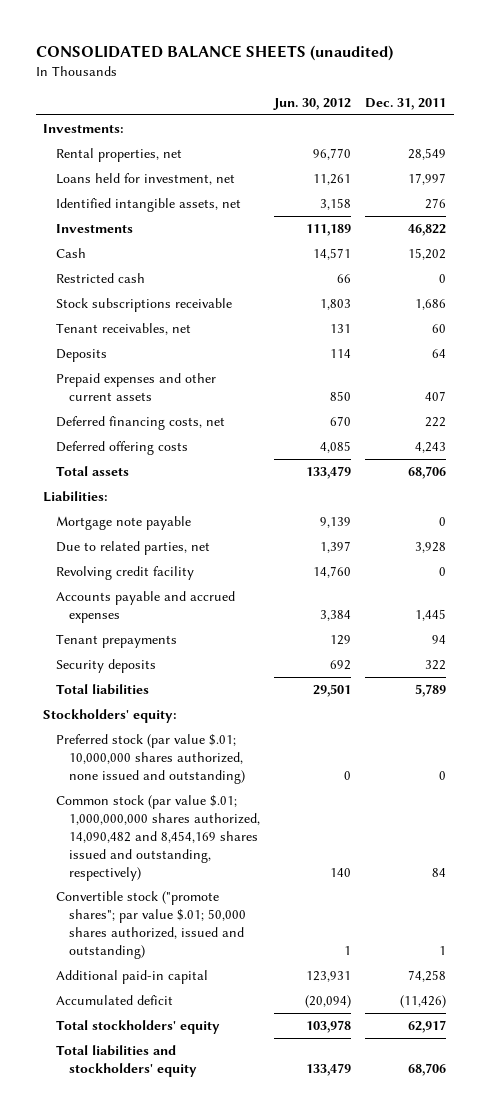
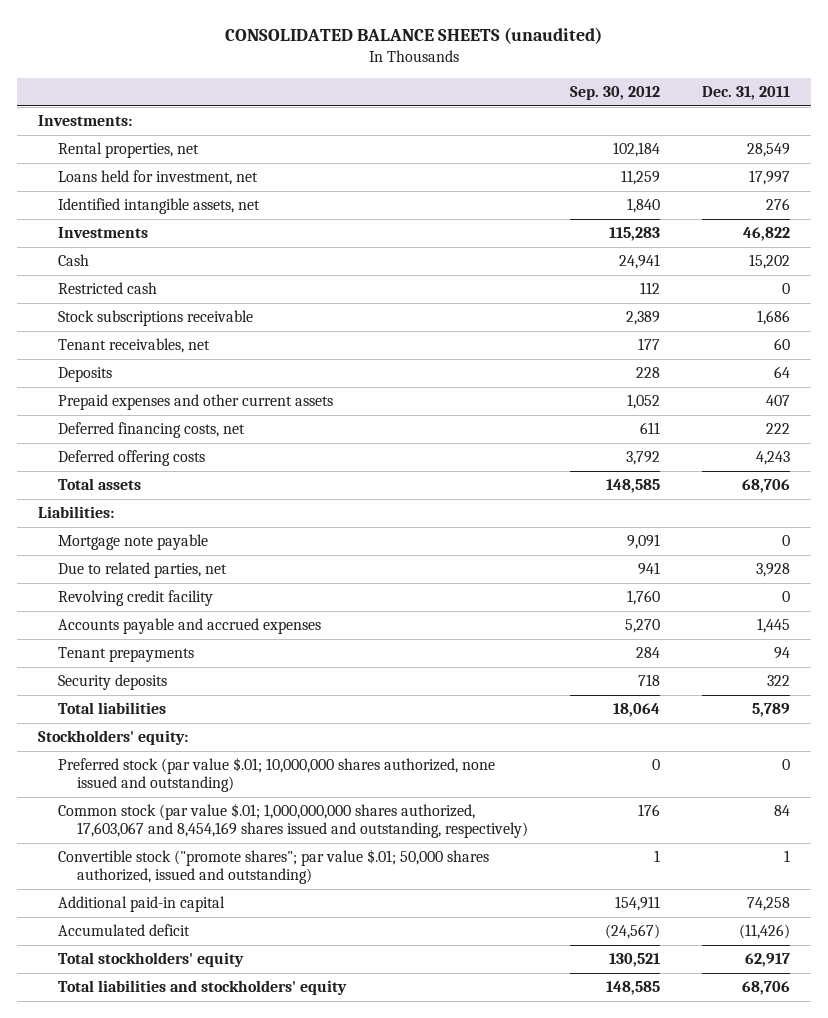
[273,98,352,111] Jun. 30, 2012 -> none
none -> [569,86,660,101] Sep. 30, 2012
[55,794,260,881] Common stock (par value $.01; 1,000,000,000 shares authorized, 14,090,482 and 8,454,169 shares issued and outstanding, respectively) -> [57,803,529,839] Common stock (par value $.01; 1,000,000,000 shares authorized, 17,603,067 and 8,454,169 shares issued and outstanding, respectively)

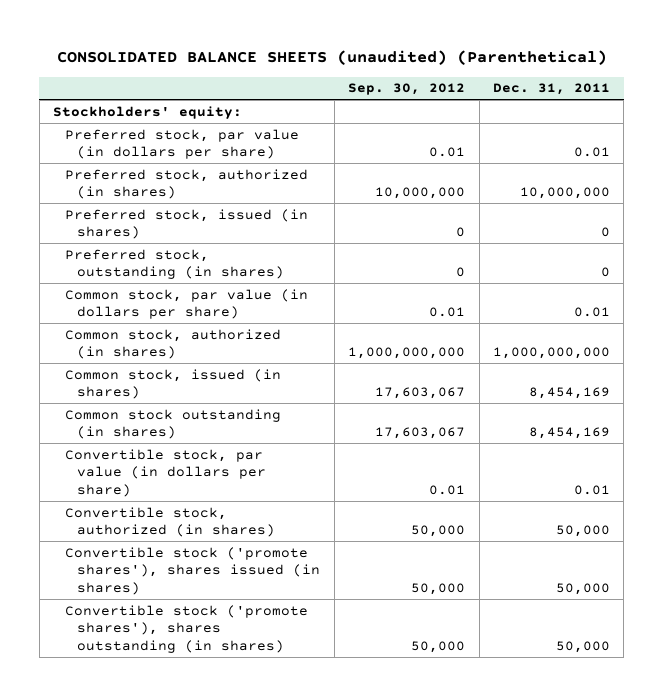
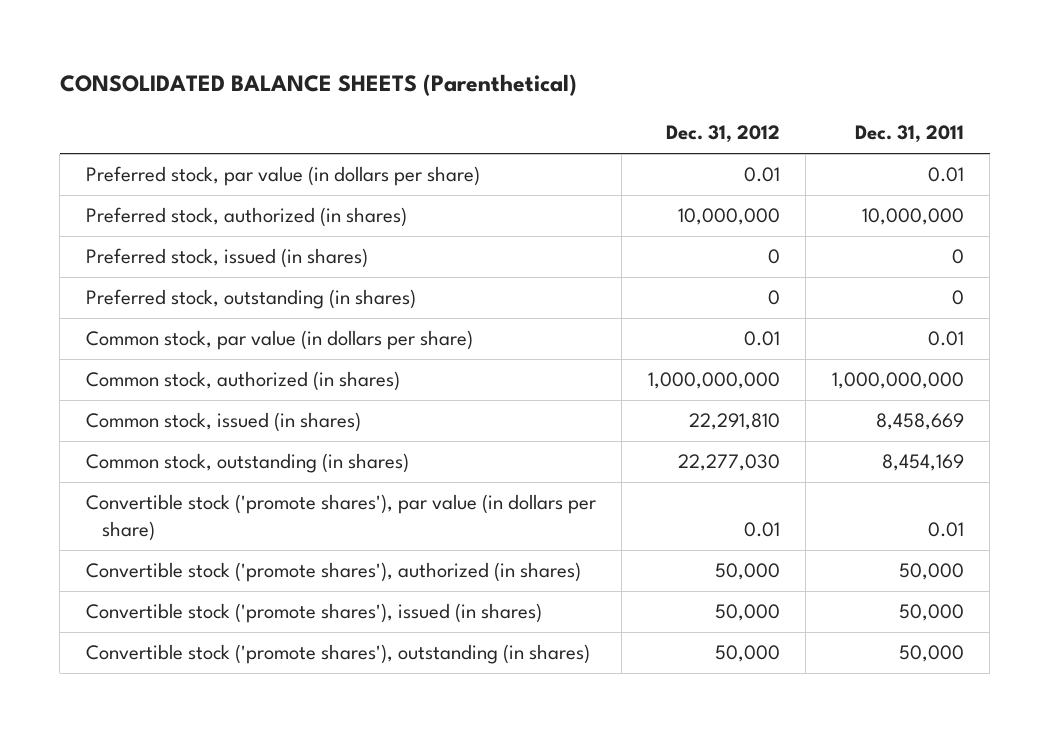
[56,50,607,66] CONSOLIDATED BALANCE SHEETS (unaudited) (Parenthetical) -> [59,74,577,97] CONSOLIDATED BALANCE SHEETS (Parenthetical)
[348,83,466,96] Sep. 30, 2012 -> none
none -> [665,125,780,144] Dec. 31, 2012
[53,105,243,119] Stockholders' equity: -> none
[529,387,611,400] 8,454,169 -> [875,413,964,431] 8,458,669
[65,408,282,440] Common stock outstanding (in shares) -> [85,453,409,474] Common stock, outstanding (in shares)
[65,448,267,498] Convertible stock, par value (in dollars per share) -> [85,494,596,541] Convertible stock ('promote shares'), par value (in dollars per share)
[65,506,276,538] Convertible stock, authorized (in shares) -> [85,562,581,583] Convertible stock ('promote shares'), authorized (in shares)
[65,546,321,596] Convertible stock ('promote shares'), shares issued (in shares) -> [85,603,542,624] Convertible stock ('promote shares'), issued (in shares)
[65,604,309,654] Convertible stock ('promote shares'), shares outstanding (in shares) -> [85,644,590,665] Convertible stock ('promote shares'), outstanding (in shares)

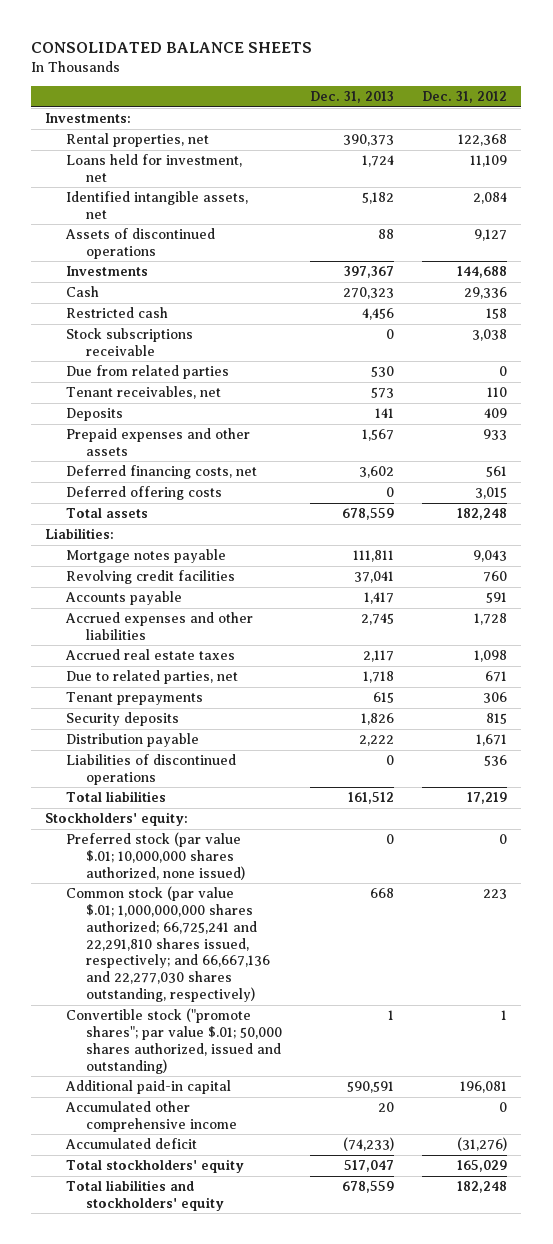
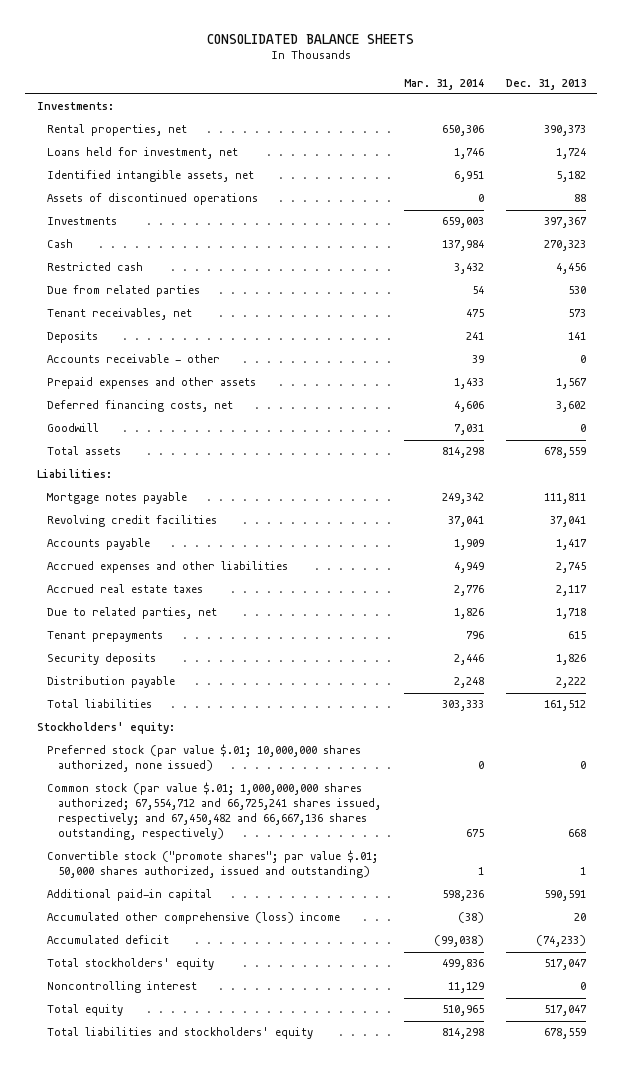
[422,91,508,104] Dec. 31, 2012 -> none
none -> [403,78,484,90] Mar. 31, 2014
[65,328,193,356] Stock subscriptions receivable -> none
none -> [47,354,221,364] Accounts receivable - other
[65,486,222,501] Deferred offering costs -> none
none -> [47,423,100,433] Goodwill
[65,754,236,785] Liabilities of discontinued operations -> none
[65,886,270,1003] Common stock (par value $.01; 1,000,000,000 shares authorized; 66,725,241 and 22,291,810 shares issued, respectively; and 66,667,136 and 22,277,030 shares outstanding, respectively) -> [47,782,382,841] Common stock (par value $.01; 1,000,000,000 shares authorized; 67,554,712 and 66,725,241 shares issued, respectively; and 67,450,482 and 66,667,136 shares outstanding, respectively)
[64,1101,237,1132] Accumulated other comprehensive income -> [47,912,341,925] Accumulated other comprehensive (loss) income
none -> [47,981,198,994] Noncontrolling interest
none -> [47,1004,124,1017] Total equity

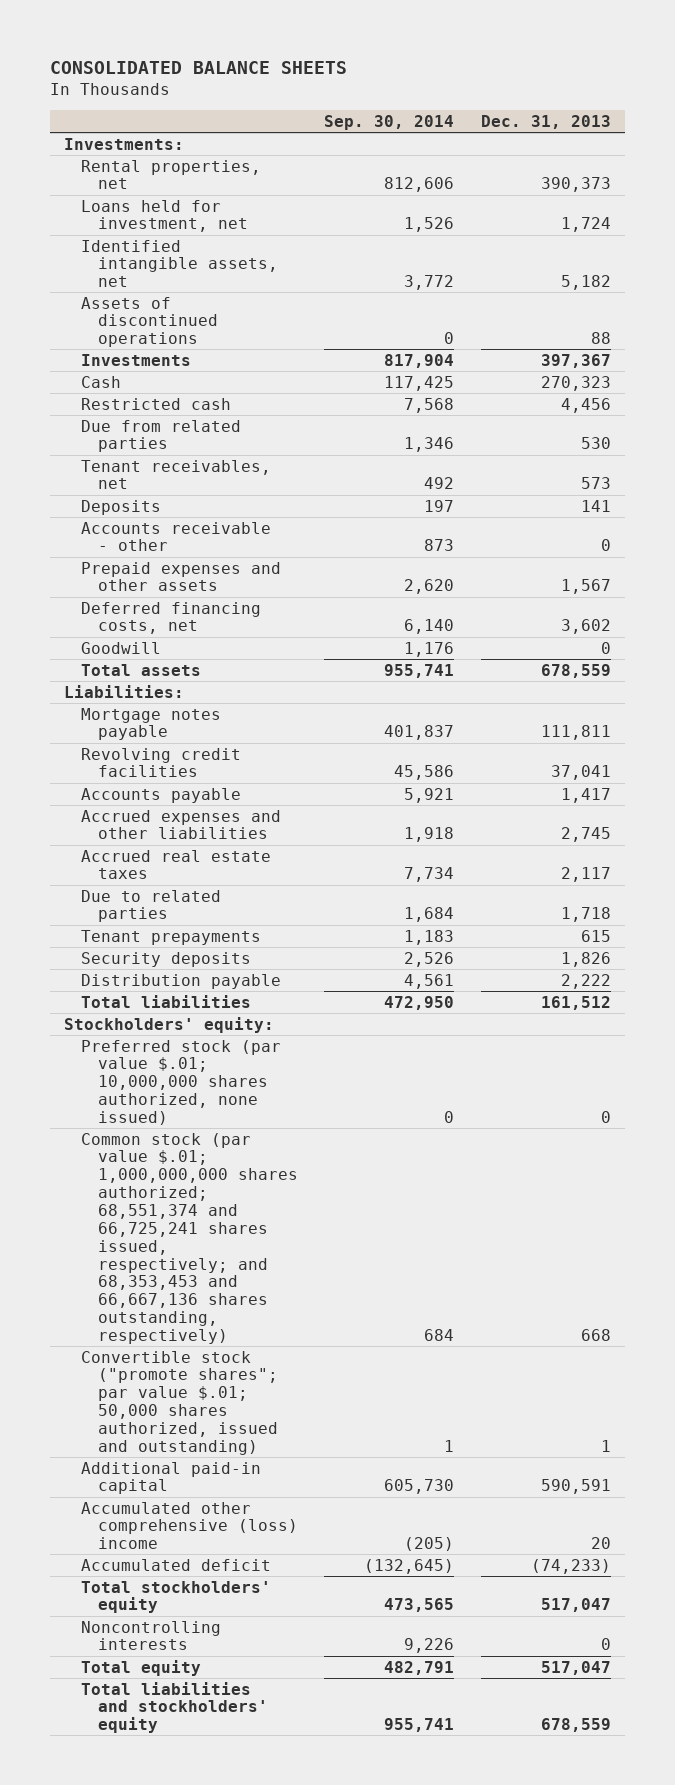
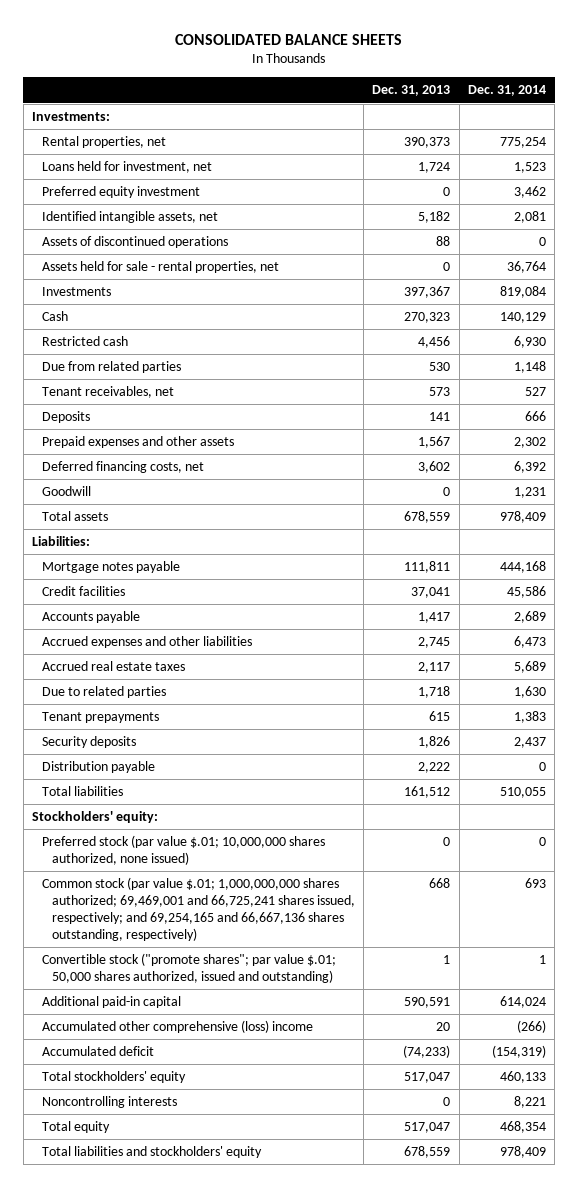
[324,114,455,130] Sep. 30, 2014 -> none
none -> [467,85,546,97] Dec. 31, 2014
none -> [41,186,200,199] Preferred equity investment
none -> [41,261,279,274] Assets held for sale - rental properties, net
[80,521,271,552] Accounts receivable - other -> none
[80,747,241,778] Revolving credit facilities -> [41,586,125,597] Credit facilities
[80,1132,298,1344] Common stock (par value $.01; 1,000,000,000 shares authorized; 68,551,374 and 66,725,241 shares issued, respectively; and 68,353,453 and 66,667,136 shares outstanding, respectively) -> [41,877,355,942] Common stock (par value $.01; 1,000,000,000 shares authorized; 69,469,001 and 66,725,241 shares issued, respectively; and 69,254,165 and 66,667,136 shares outstanding, respectively)

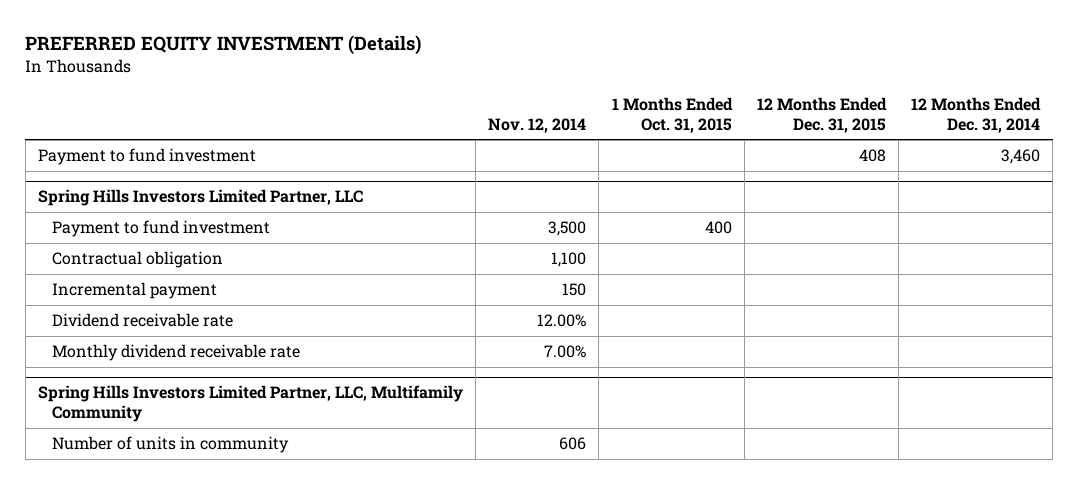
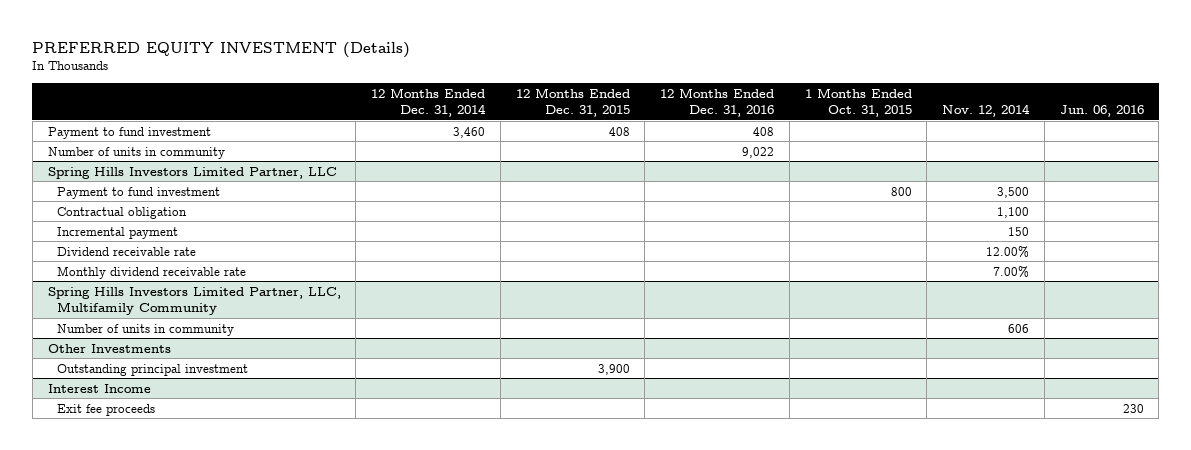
none -> [660,87,775,118] 12 Months Ended Dec. 31, 2016
none -> [1059,105,1144,118] Jun. 06, 2016
none -> [47,146,225,159] Number of units in community
[704,221,732,235] 400 -> [890,186,912,196] 800
none -> [47,343,171,353] Other Investments
none -> [56,363,248,376] Outstanding principal investment
none -> [47,383,151,393] Interest Income
none -> [56,403,155,416] Exit fee proceeds

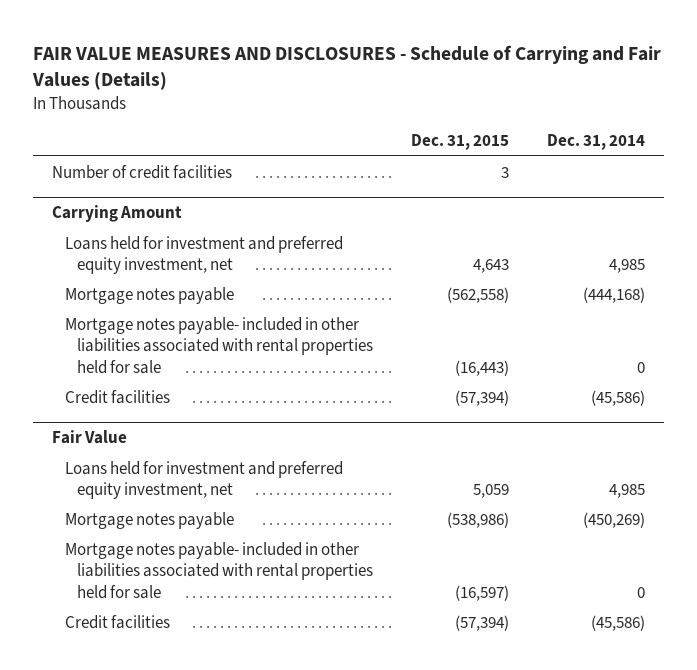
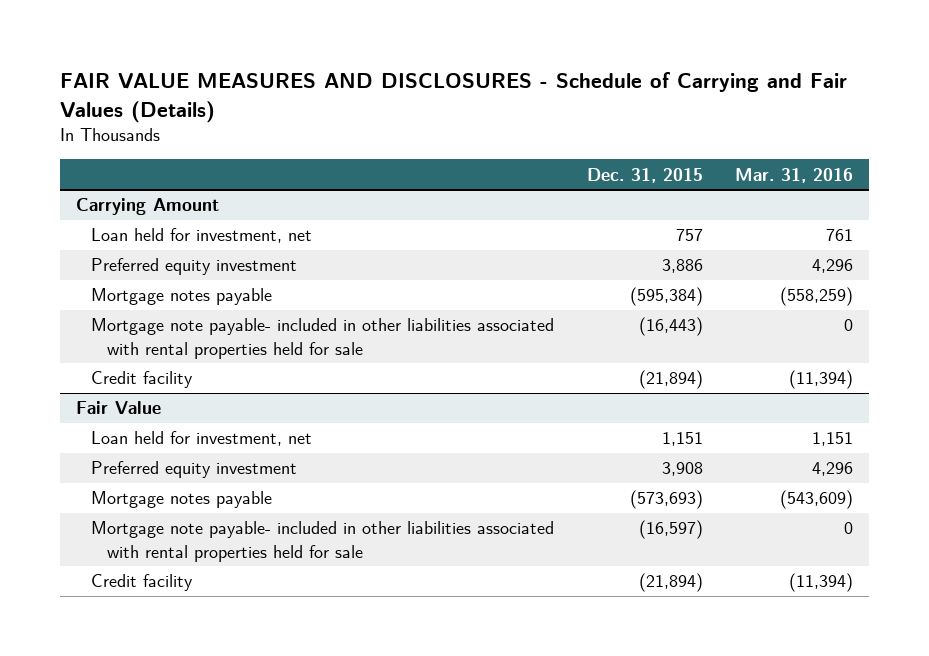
[547,134,646,151] Dec. 31, 2014 -> none
none -> [735,167,854,183] Mar. 31, 2016
[52,164,233,179] Number of credit facilities -> none
[64,235,343,275] Loans held for investment and preferred equity investment, net -> [91,228,313,244] Loan held for investment, net
[473,259,510,274] 4,643 -> [675,229,703,242] 757
none -> [91,258,298,276] Preferred equity investment
[447,286,510,303] (562,558) -> [629,287,703,307] (595,384)
[64,316,373,374] Mortgage notes payable- included in other liabilities associated with rental properties held for sale -> [91,318,555,359] Mortgage note payable- included in other liabilities associated with rental properties held for sale
[64,389,170,404] Credit facilities -> [91,371,194,389] Credit facility
[455,389,510,406] (57,394) -> [638,370,703,390] (21,894)
[64,460,343,500] Loans held for investment and preferred equity investment, net -> [91,431,313,447] Loan held for investment, net
[473,484,510,499] 5,059 -> [661,432,703,447] 1,151
none -> [91,461,298,479] Preferred equity investment
[447,511,510,528] (538,986) -> [629,490,703,510] (573,693)
[64,541,373,599] Mortgage notes payable- included in other liabilities associated with rental properties held for sale -> [91,521,555,562] Mortgage note payable- included in other liabilities associated with rental properties held for sale
[64,614,170,629] Credit facilities -> [91,574,194,592] Credit facility
[455,614,510,631] (57,394) -> [638,573,703,593] (21,894)

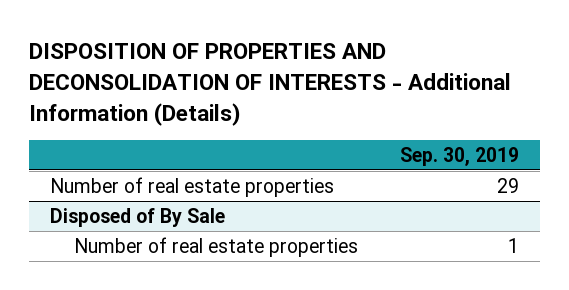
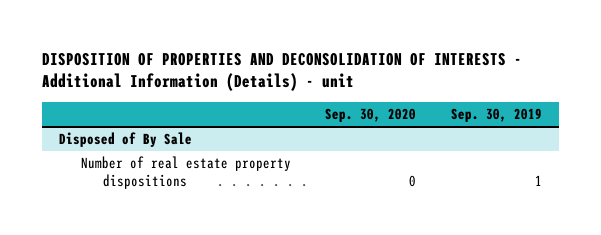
[28,43,511,126] DISPOSITION OF PROPERTIES AND DECONSOLIDATION OF INTERESTS - Additional Information (Details) -> [41,52,522,92] DISPOSITION OF PROPERTIES AND DECONSOLIDATION OF INTERESTS - Additional Information (Details) - unit
none -> [325,108,417,123] Sep. 30, 2020
[49,176,334,197] Number of real estate properties -> none
[74,236,359,257] Number of real estate properties -> [81,156,292,189] Number of real estate property dispositions

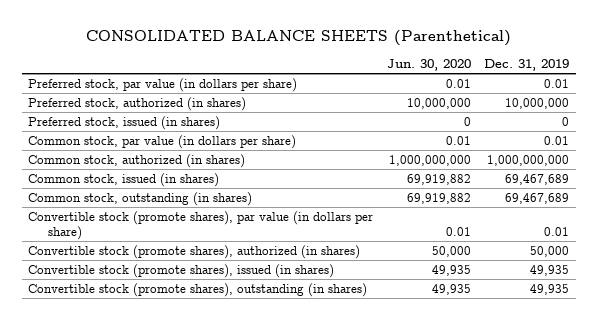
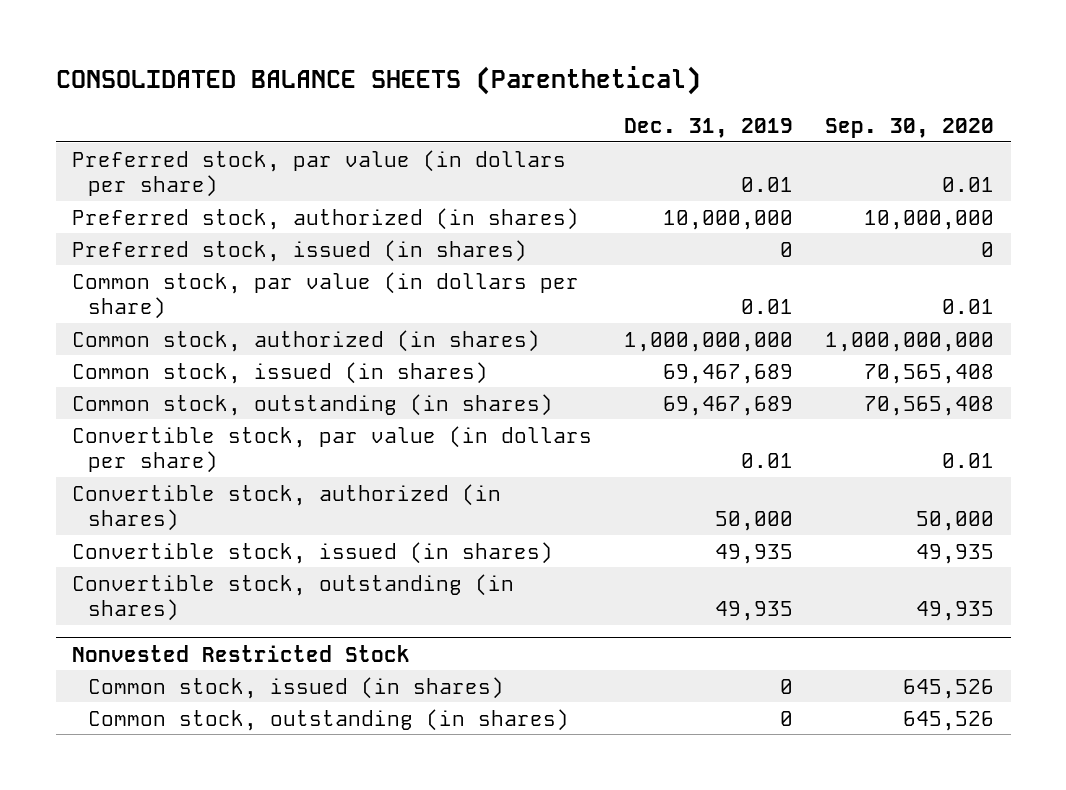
[386,59,471,72] Jun. 30, 2020 -> none
none -> [825,118,995,139] Sep. 30, 2020
[28,210,374,241] Convertible stock (promote shares), par value (in dollars per share) -> [71,425,592,474] Convertible stock, par value (in dollars per share)
[28,244,361,259] Convertible stock (promote shares), authorized (in shares) -> [71,483,501,532] Convertible stock, authorized (in shares)
[28,263,335,278] Convertible stock (promote shares), issued (in shares) -> [71,541,553,564] Convertible stock, issued (in shares)
[28,282,368,297] Convertible stock (promote shares), outstanding (in shares) -> [71,573,514,622] Convertible stock, outstanding (in shares)
none -> [71,644,410,662] Nonvested Restricted Stock
none -> [87,676,504,699] Common stock, issued (in shares)
none -> [87,708,569,731] Common stock, outstanding (in shares)

